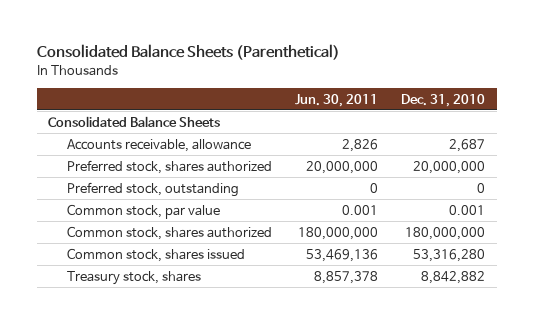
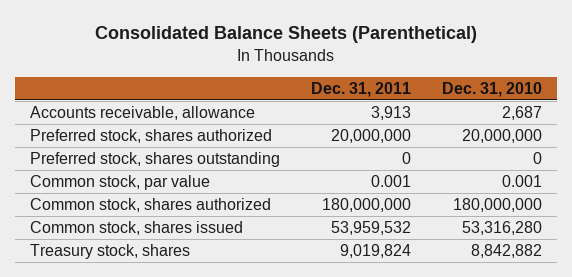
[295,93,379,107] Jun. 30, 2011 -> none
none -> [311,81,412,97] Dec. 31, 2011
[48,115,221,127] Consolidated Balance Sheets -> none
[66,181,239,197] Preferred stock, outstanding -> [30,151,281,167] Preferred stock, shares outstanding

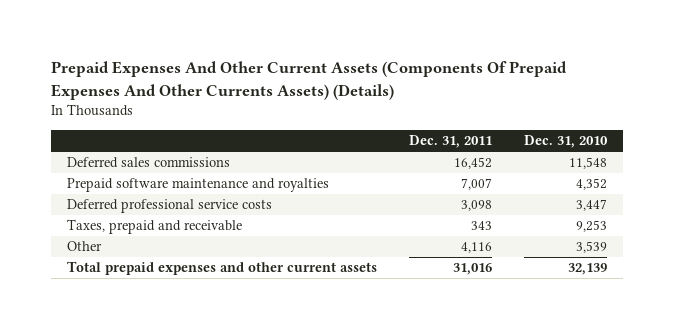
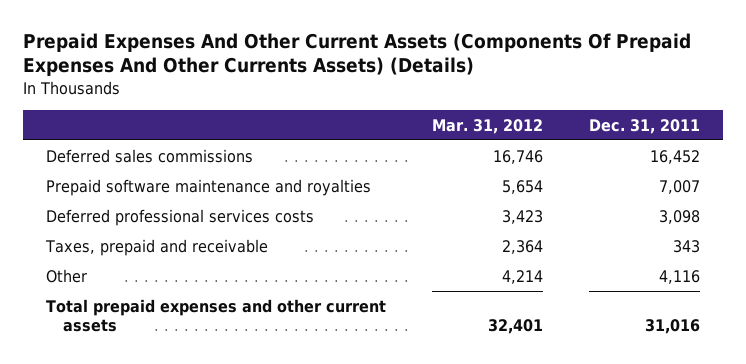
[523,135,608,149] Dec. 31, 2010 -> none
none -> [432,118,544,134] Mar. 31, 2012
[66,199,272,214] Deferred professional service costs -> [45,208,314,226] Deferred professional services costs

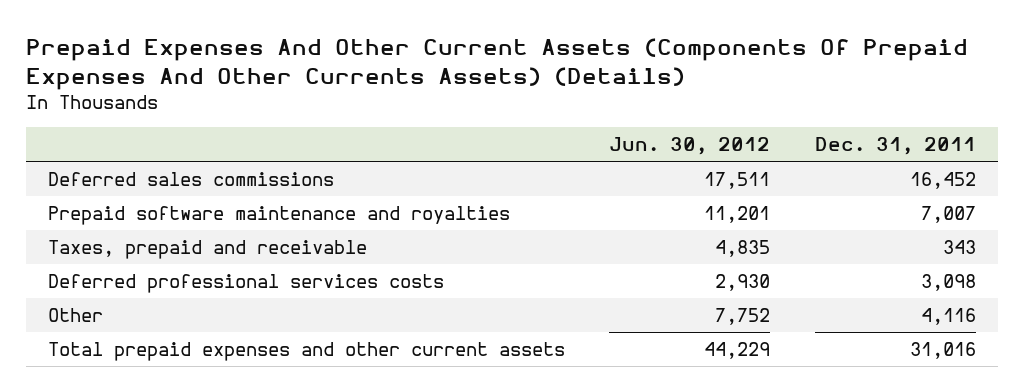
[432,118,544,134] Mar. 31, 2012 -> none
none -> [609,137,771,156] Jun. 30, 2012
[45,208,314,226] Deferred professional services costs -> [48,274,445,294] Deferred professional services costs

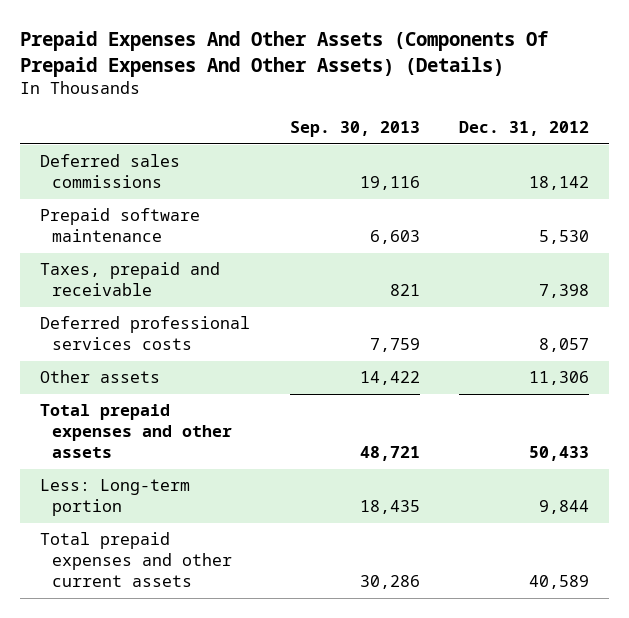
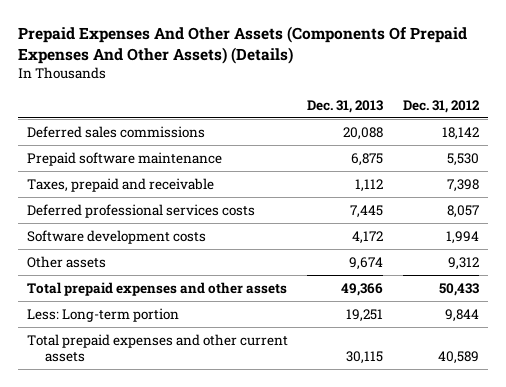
[289,121,420,138] Sep. 30, 2013 -> none
none -> [307,99,384,113] Dec. 31, 2013
none -> [27,229,207,244] Software development costs
[528,371,589,386] 11,306 -> [447,256,479,270] 9,312

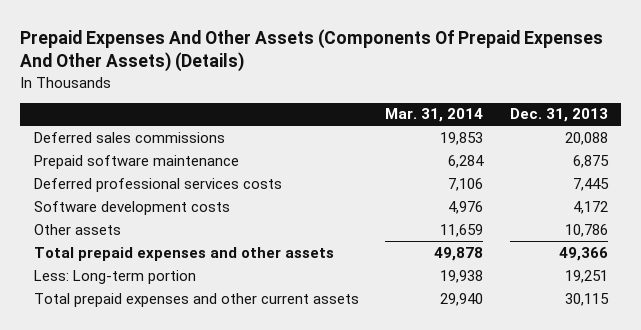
[402,99,480,113] Dec. 31, 2012 -> none
none -> [385,108,484,123] Mar. 31, 2014
[27,177,215,192] Taxes, prepaid and receivable -> none
[349,256,384,270] 9,674 -> [564,223,608,237] 10,786

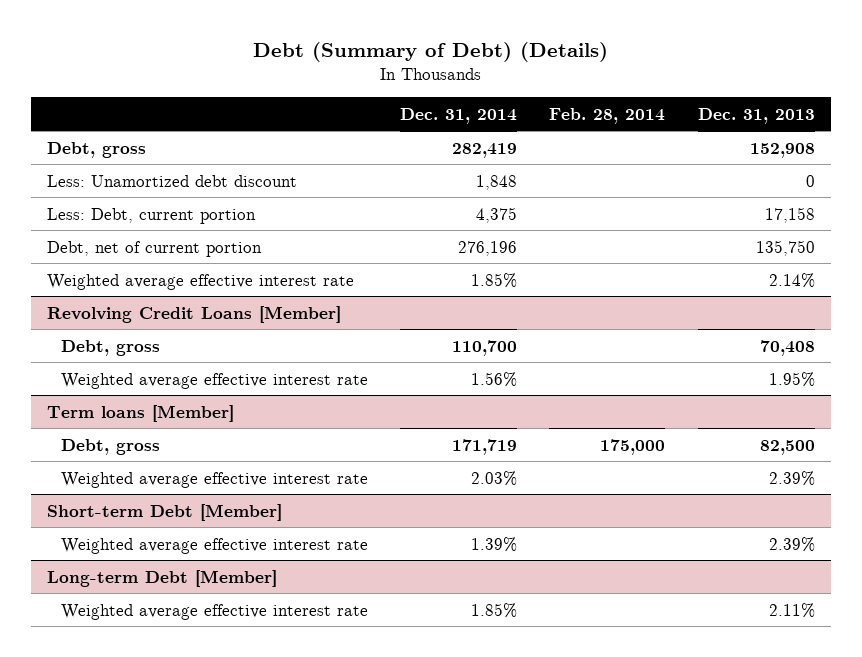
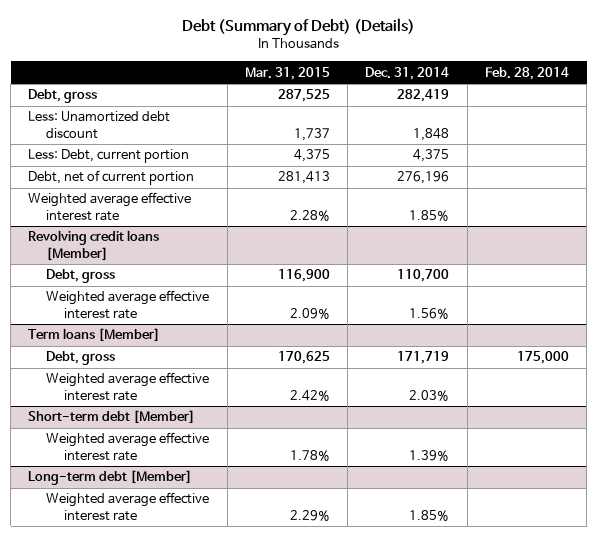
[697,107,815,124] Dec. 31, 2013 -> none
none -> [244,66,330,80] Mar. 31, 2015
[46,305,341,323] Revolving Credit Loans [Member] -> [28,230,160,261] Revolving credit loans [Member]
[46,503,282,521] Short-term Debt [Member] -> [28,410,196,425] Short-term debt [Member]
[46,569,277,587] Long-term Debt [Member] -> [28,470,193,486] Long-term debt [Member]

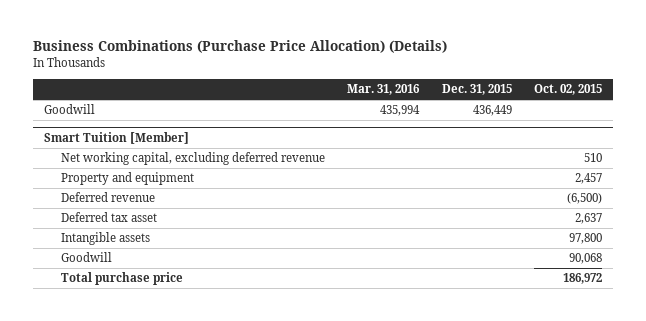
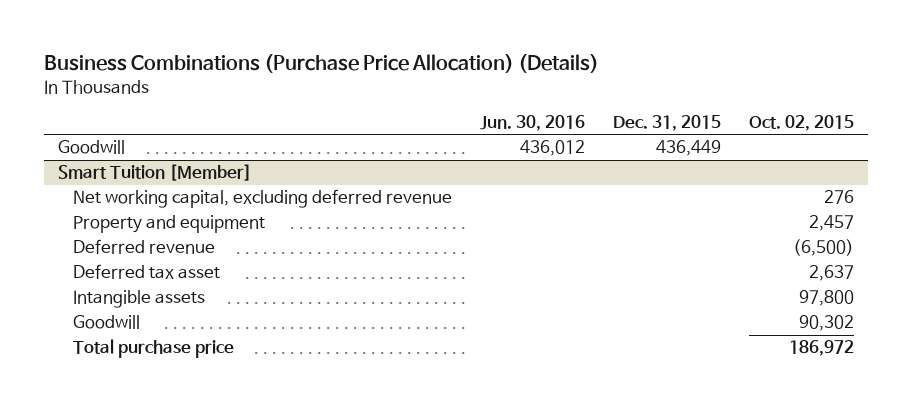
[347,84,421,96] Mar. 31, 2016 -> none
none -> [479,115,585,132] Jun. 30, 2016
[583,153,602,163] 510 -> [823,190,854,205] 276
[568,253,602,265] 90,068 -> [798,315,854,332] 90,302

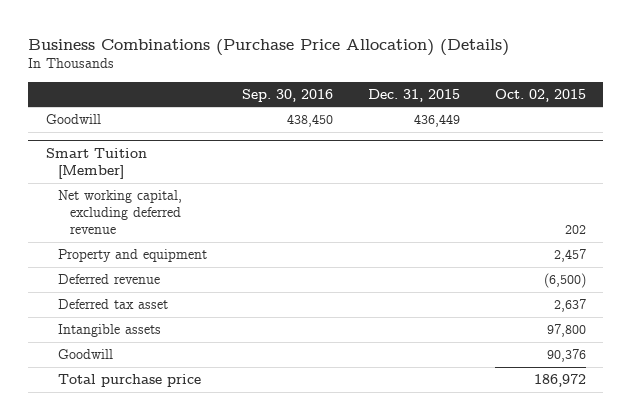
[479,115,585,132] Jun. 30, 2016 -> none
none -> [241,88,333,102] Sep. 30, 2016
[823,190,854,205] 276 -> [564,225,586,235] 202
[798,315,854,332] 90,302 -> [546,349,586,363] 90,376

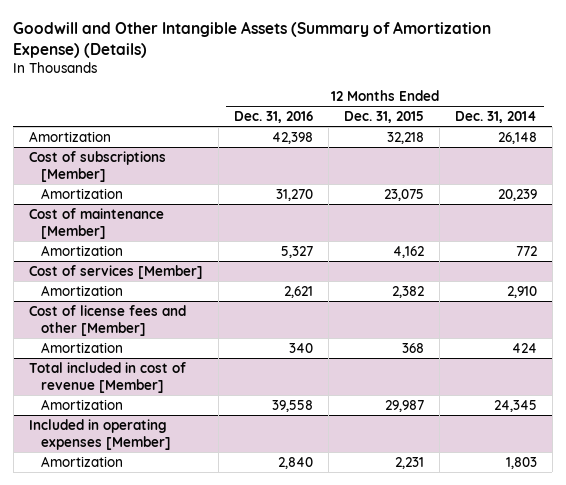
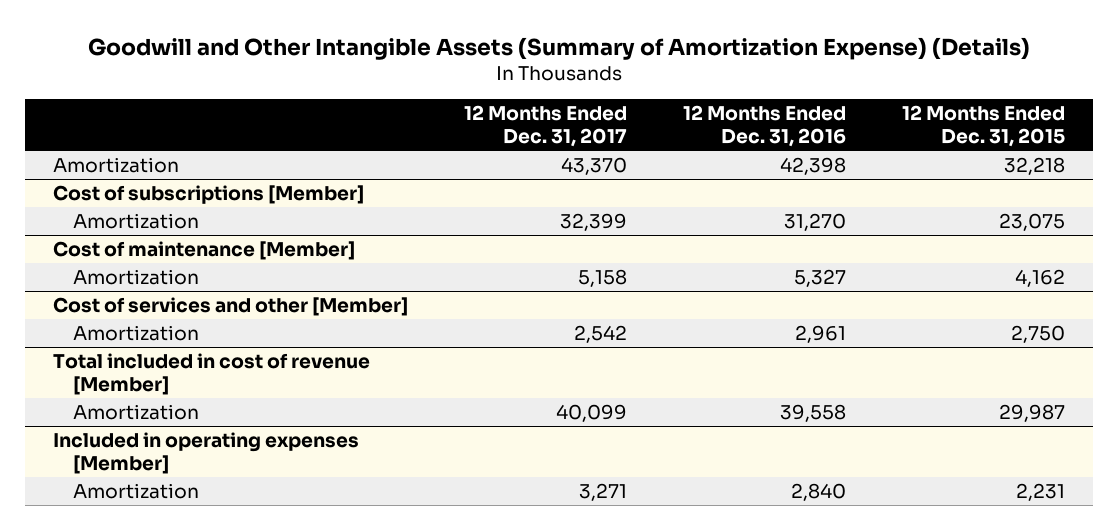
[454,111,537,124] Dec. 31, 2014 -> none
none -> [464,105,628,148] 12 Months Ended Dec. 31, 2017
[28,304,186,336] Cost of license fees and other [Member] -> none
[40,341,123,353] Amortization -> none
[28,264,203,279] Cost of services [Member] -> [53,296,409,316] Cost of services and other [Member]
[283,285,313,298] 2,621 -> [795,324,847,343] 2,961
[391,285,424,298] 2,382 -> [1011,324,1066,343] 2,750

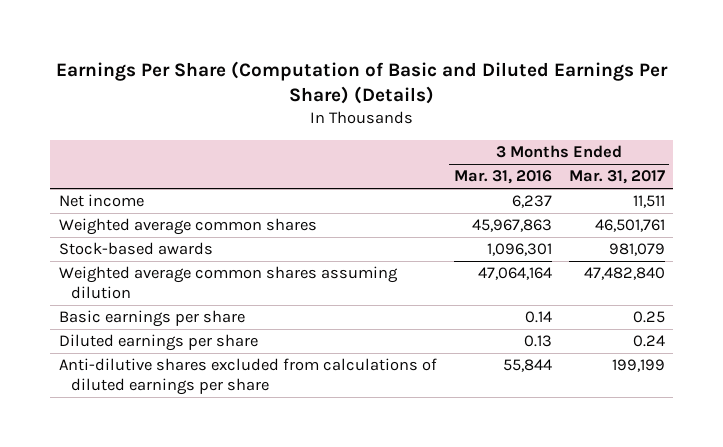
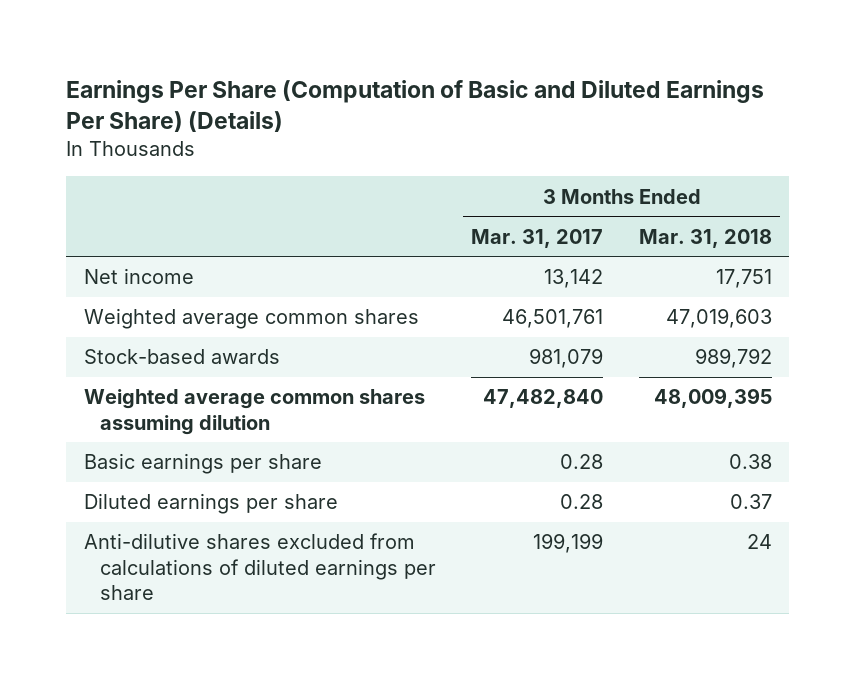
[453,170,552,185] Mar. 31, 2016 -> none
none -> [638,228,772,248] Mar. 31, 2018
[632,195,665,209] 11,511 -> [544,269,604,289] 13,142
[632,311,665,324] 0.25 -> [560,454,604,470] 0.28
[632,335,665,348] 0.24 -> [560,494,604,510] 0.28

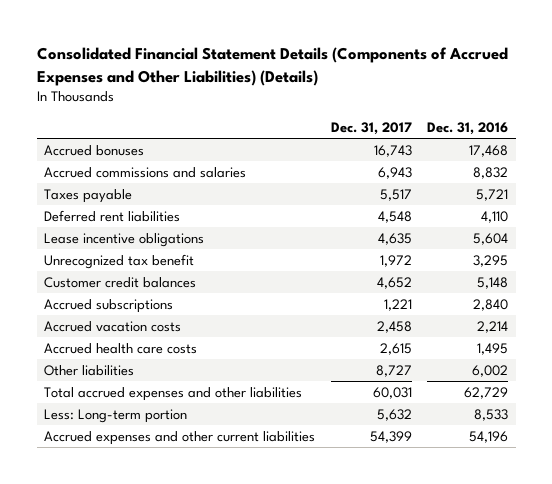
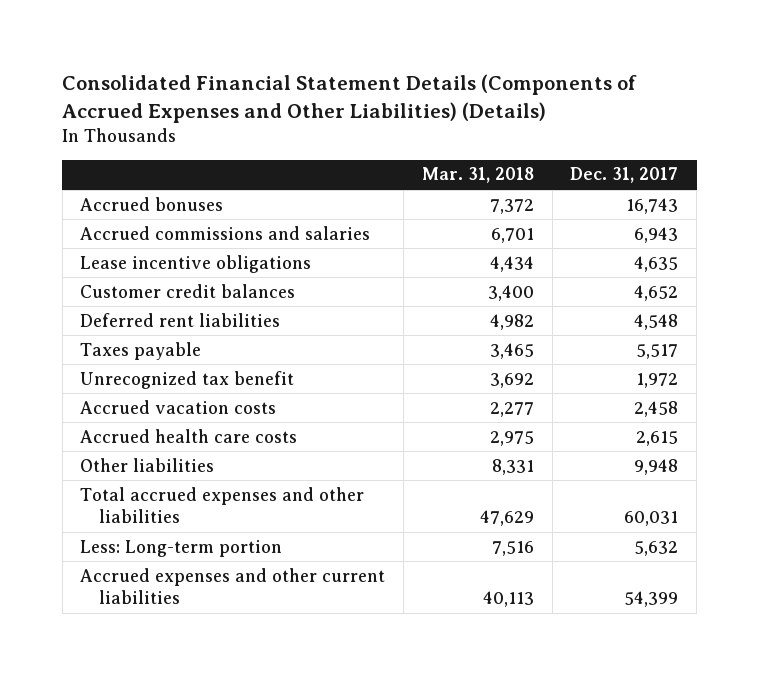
[426,121,508,135] Dec. 31, 2016 -> none
none -> [421,167,534,184] Mar. 31, 2018
[44,298,174,313] Accrued subscriptions -> none
[44,209,181,222] Deferred rent liabilities -> [80,312,281,327] Deferred rent liabilities
[44,188,133,203] Taxes payable -> [80,341,202,360] Taxes payable
[44,253,195,269] Unrecognized tax benefit -> [80,370,295,389] Unrecognized tax benefit
[375,364,412,377] 8,727 -> [634,458,679,475] 9,948

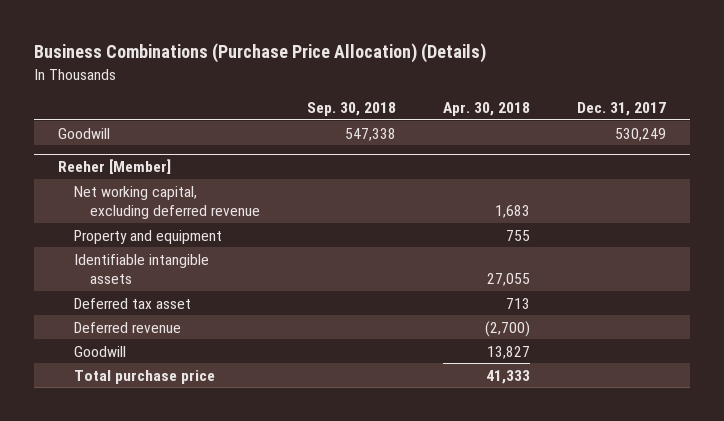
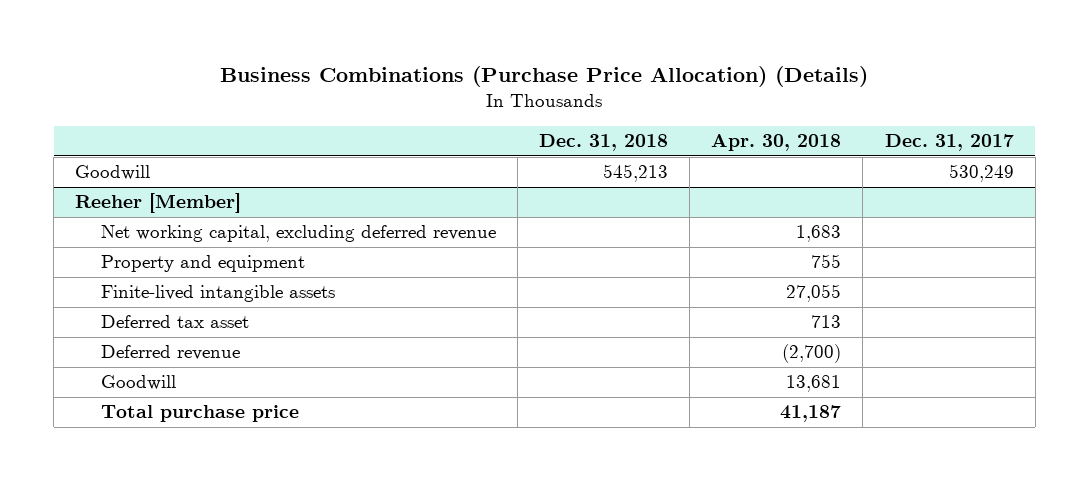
[307,102,397,117] Sep. 30, 2018 -> none
none -> [539,133,669,151] Dec. 31, 2018
[74,253,210,285] Identifiable intangible assets -> [101,285,336,303] Finite-lived intangible assets
[487,345,531,359] 13,827 -> [786,375,842,393] 13,681
[486,369,531,384] 41,333 -> [780,405,842,423] 41,187

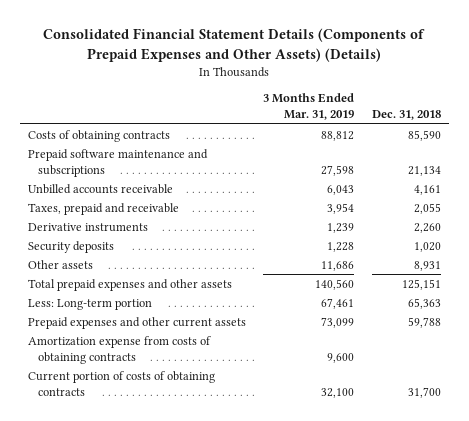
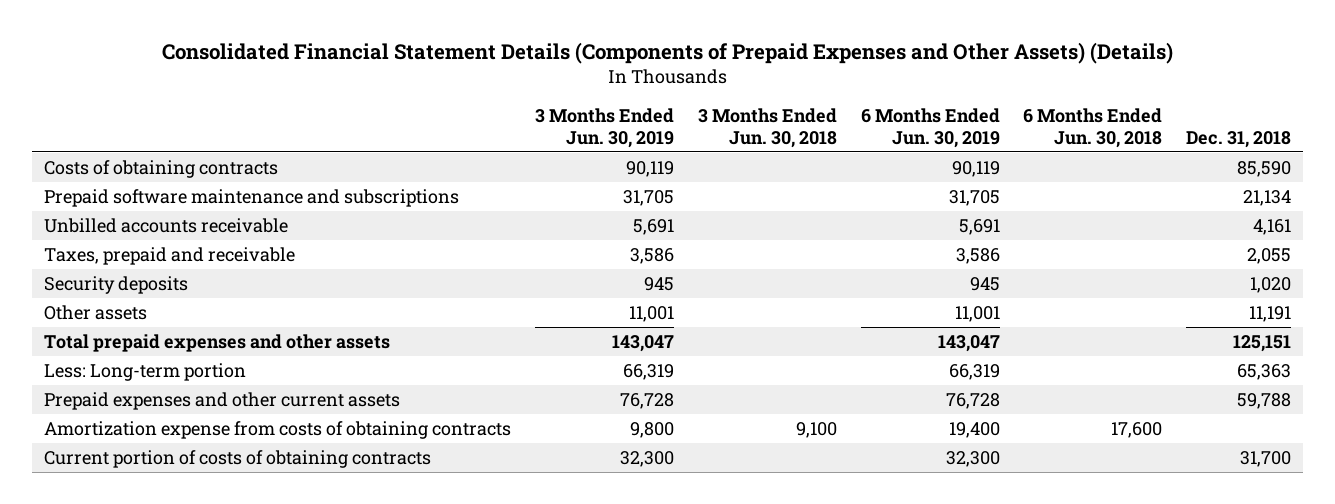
[263,93,355,121] 3 Months Ended Mar. 31, 2019 -> none
none -> [534,108,674,148] 3 Months Ended Jun. 30, 2019
none -> [697,108,837,148] 3 Months Ended Jun. 30, 2018
none -> [860,108,1000,148] 6 Months Ended Jun. 30, 2019
none -> [1023,108,1163,148] 6 Months Ended Jun. 30, 2018
[28,222,149,232] Derivative instruments -> none
[413,260,441,271] 8,931 -> [1249,306,1292,323] 11,191

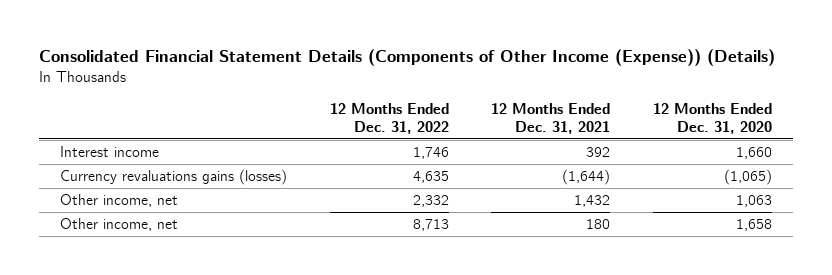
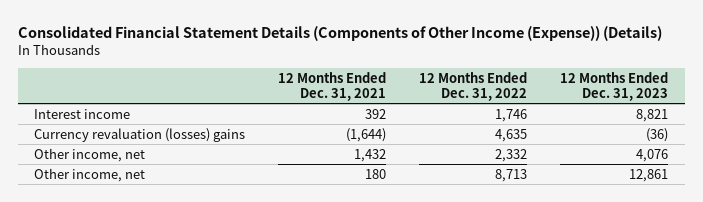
[652,102,772,134] 12 Months Ended Dec. 31, 2020 -> none
none -> [560,71,669,102] 12 Months Ended Dec. 31, 2023
[59,169,287,186] Currency revaluations gains (losses) -> [34,127,246,142] Currency revaluation (losses) gains

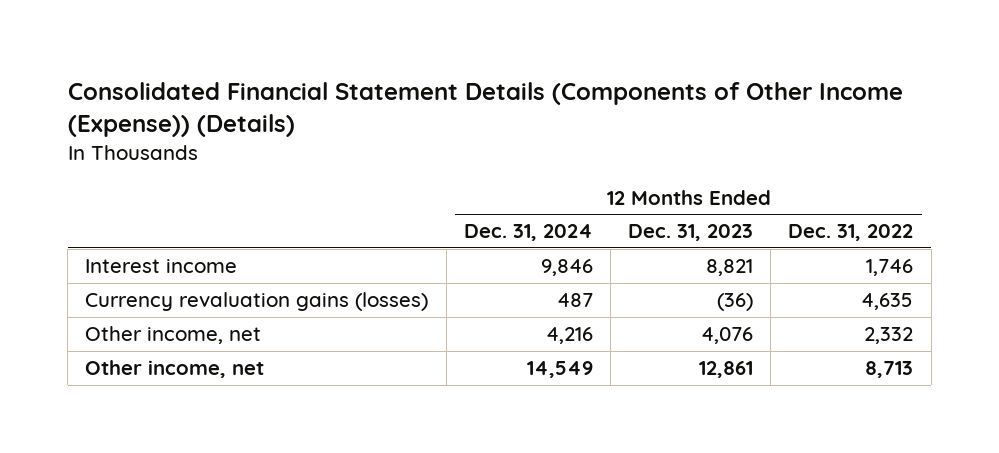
[278,71,387,102] 12 Months Ended Dec. 31, 2021 -> none
none -> [463,224,593,242] Dec. 31, 2024
[34,127,246,142] Currency revaluation (losses) gains -> [85,292,429,312] Currency revaluation gains (losses)

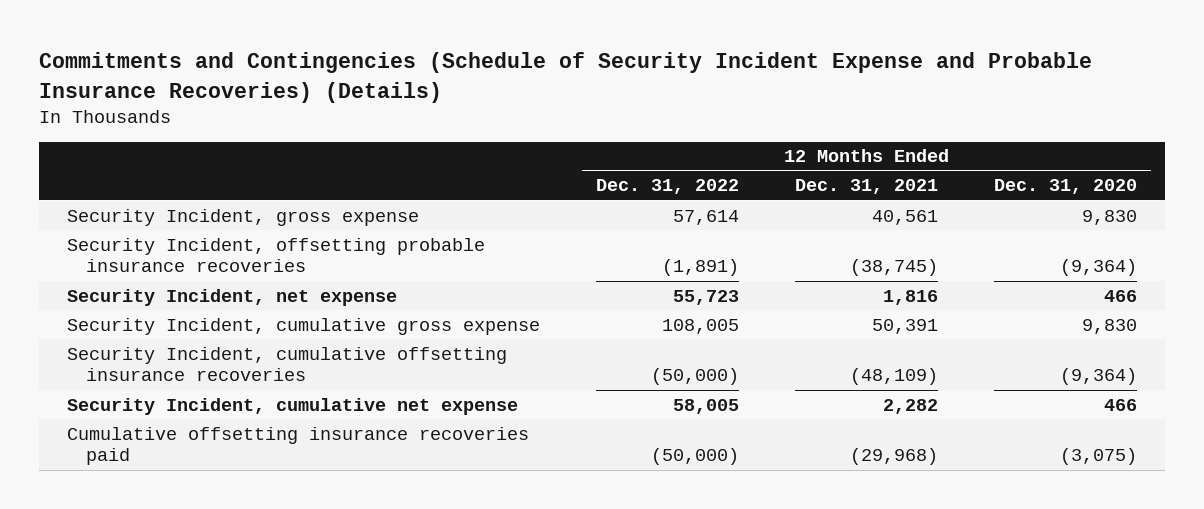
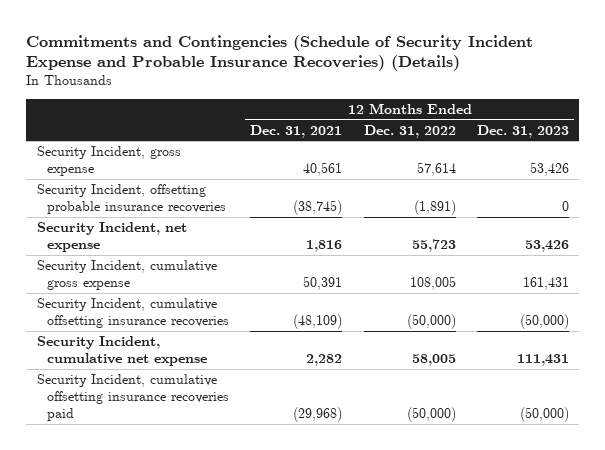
[993,179,1137,195] Dec. 31, 2020 -> none
none -> [476,124,569,138] Dec. 31, 2023
[67,426,530,466] Cumulative offsetting insurance recoveries paid -> [36,374,230,421] Security Incident, cumulative offsetting insurance recoveries paid

